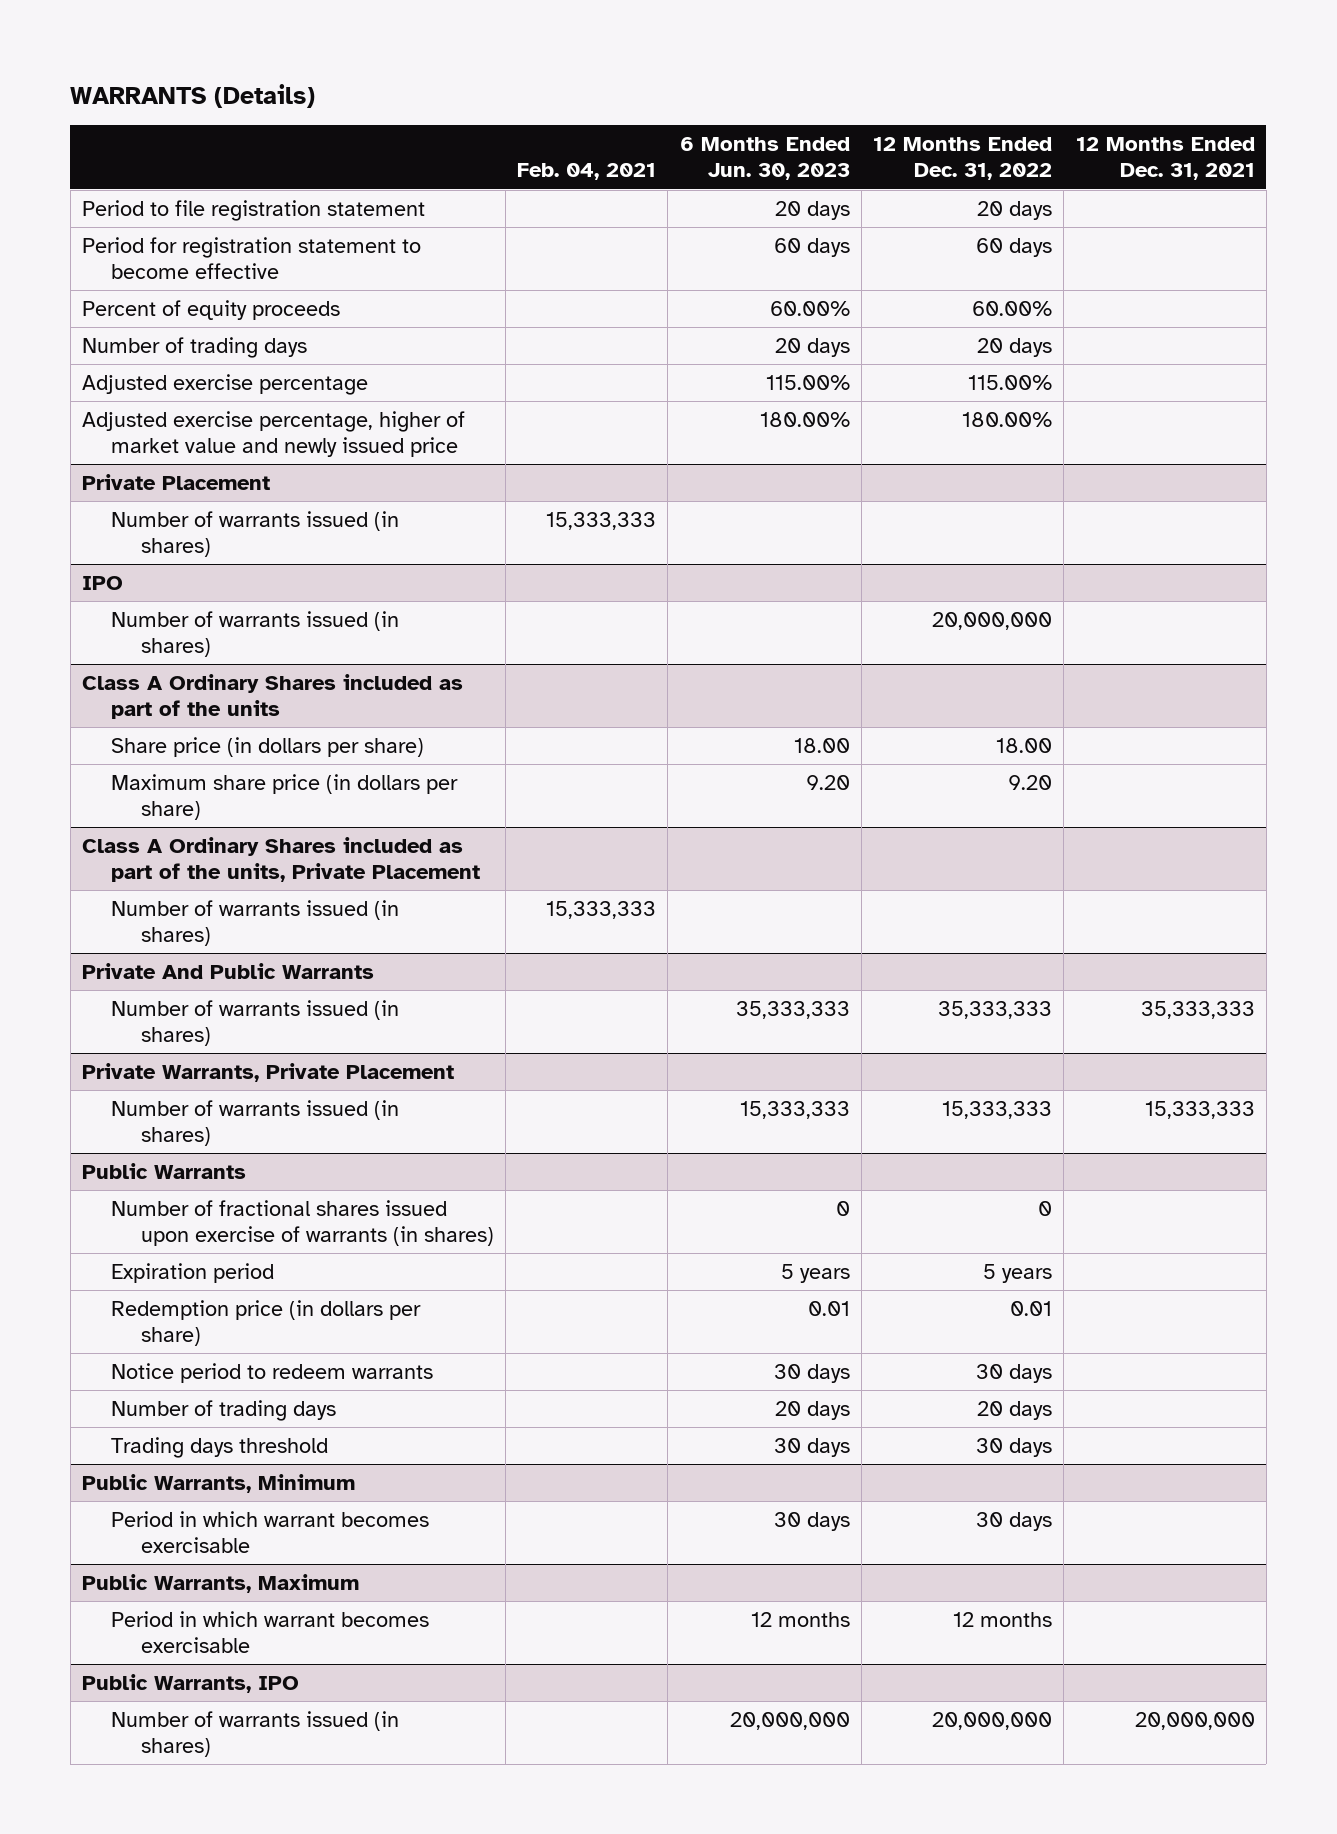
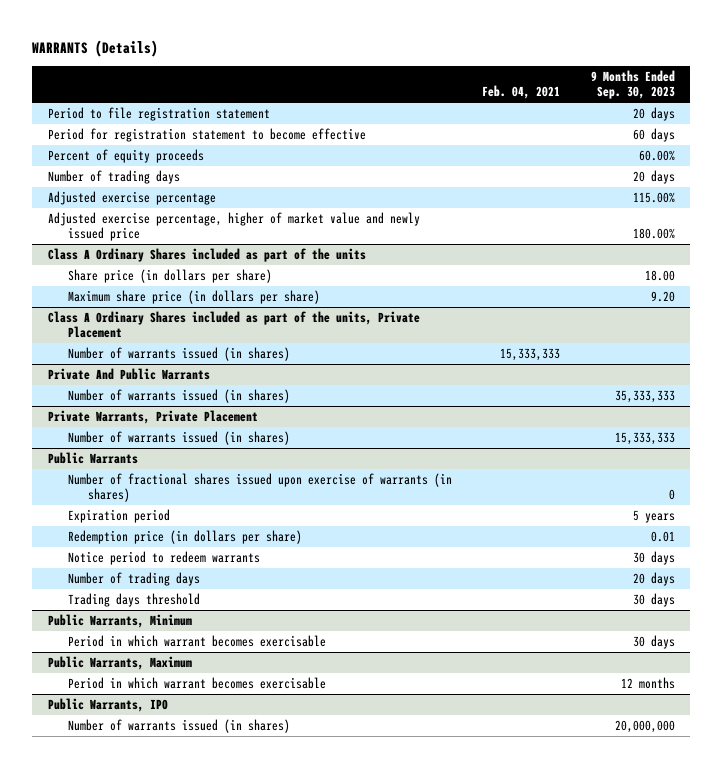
[679,137,850,181] 6 Months Ended Jun. 30, 2023 -> none
[873,137,1053,181] 12 Months Ended Dec. 31, 2022 -> none
[1075,137,1255,181] 12 Months Ended Dec. 31, 2021 -> none
none -> [590,70,675,100] 9 Months Ended Sep. 30, 2023
[82,473,271,490] Private Placement -> none
[111,510,400,557] Number of warrants issued (in shares) -> none
[82,575,124,590] IPO -> none
[111,610,400,657] Number of warrants issued (in shares) -> none

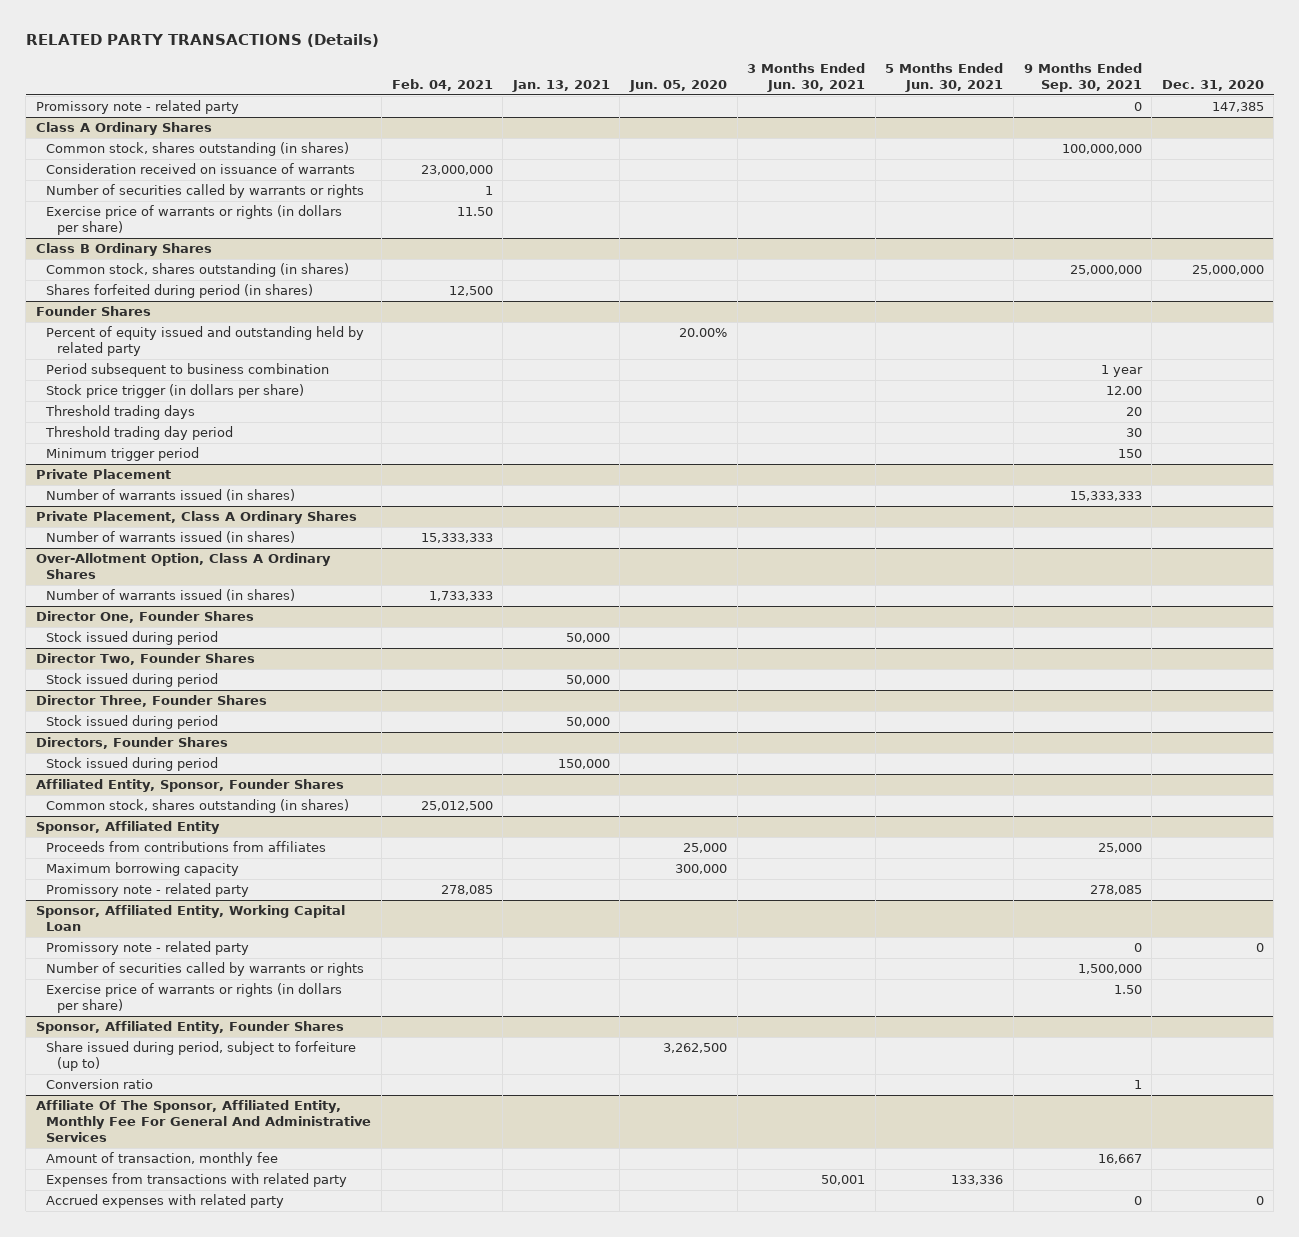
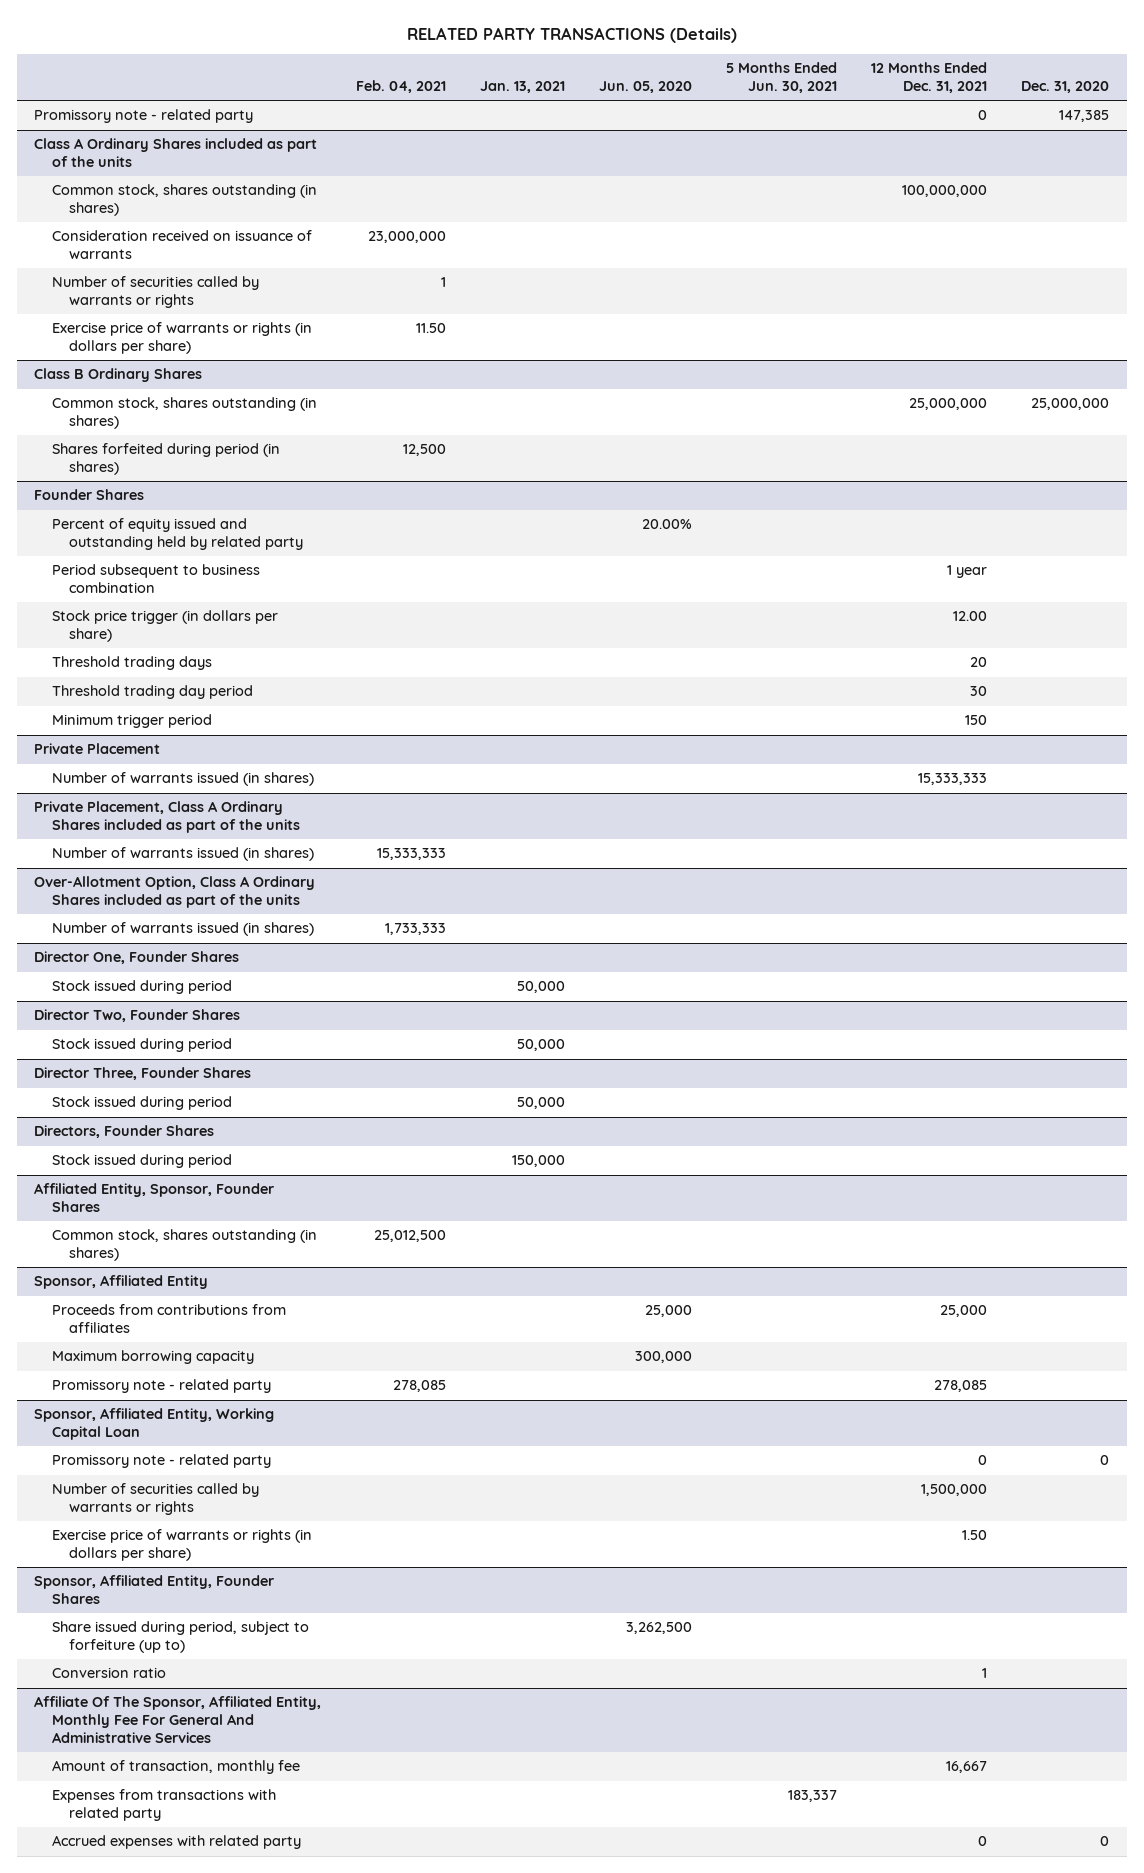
[747,62,866,93] 3 Months Ended Jun. 30, 2021 -> none
[1023,62,1142,93] 9 Months Ended Sep. 30, 2021 -> none
none -> [871,62,988,94] 12 Months Ended Dec. 31, 2021
[35,121,212,135] Class A Ordinary Shares -> [34,138,318,168] Class A Ordinary Shares included as part of the units
[35,510,357,524] Private Placement, Class A Ordinary Shares -> [34,801,300,834] Private Placement, Class A Ordinary Shares included as part of the units
[35,552,331,579] Over-Allotment Option, Class A Ordinary Shares -> [34,876,316,909] Over-Allotment Option, Class A Ordinary Shares included as part of the units
[951,1174,1004,1185] 133,336 -> [788,1790,838,1803] 183,337

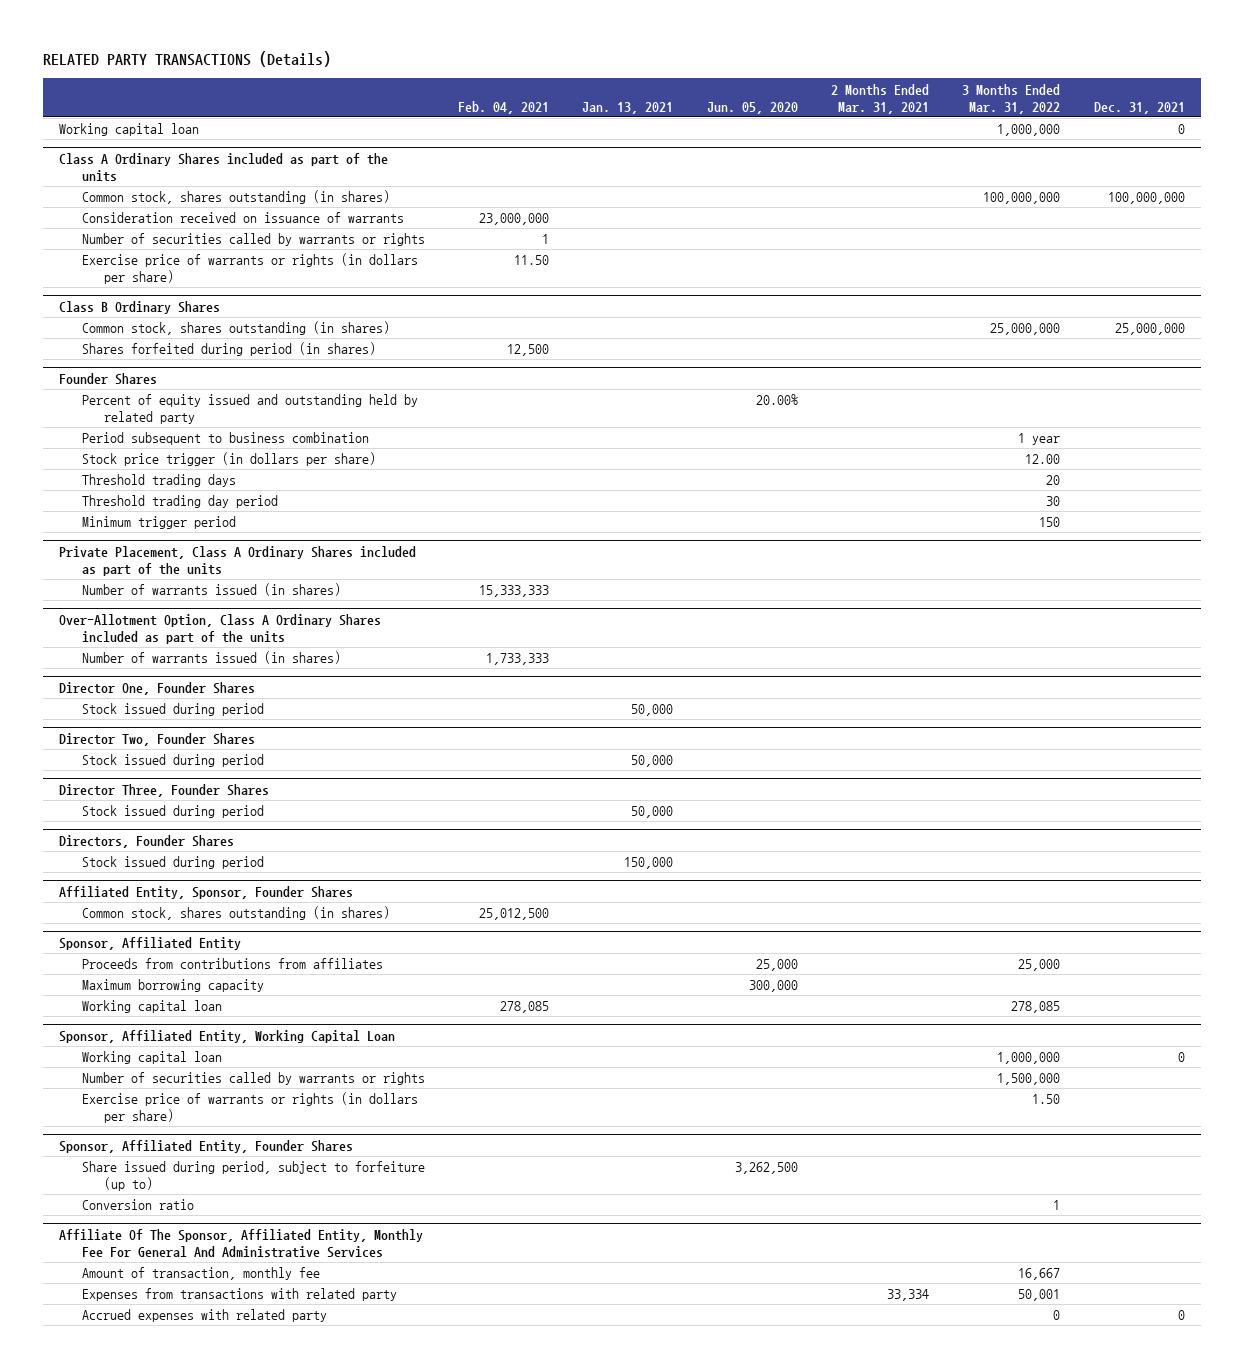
[726,62,838,94] 5 Months Ended Jun. 30, 2021 -> none
[871,62,988,94] 12 Months Ended Dec. 31, 2021 -> none
[1021,81,1110,94] Dec. 31, 2020 -> none
none -> [831,83,930,114] 2 Months Ended Mar. 31, 2021
none -> [962,83,1061,114] 3 Months Ended Mar. 31, 2022
none -> [1093,101,1185,114] Dec. 31, 2021
[34,109,254,124] Promissory note - related party -> [59,123,200,137] Working capital loan
[34,743,161,755] Private Placement -> none
[51,772,314,787] Number of warrants issued (in shares) -> none
[51,1379,271,1394] Promissory note - related party -> [81,1000,222,1014] Working capital loan
[51,1454,271,1469] Promissory note - related party -> [81,1051,222,1065] Working capital loan

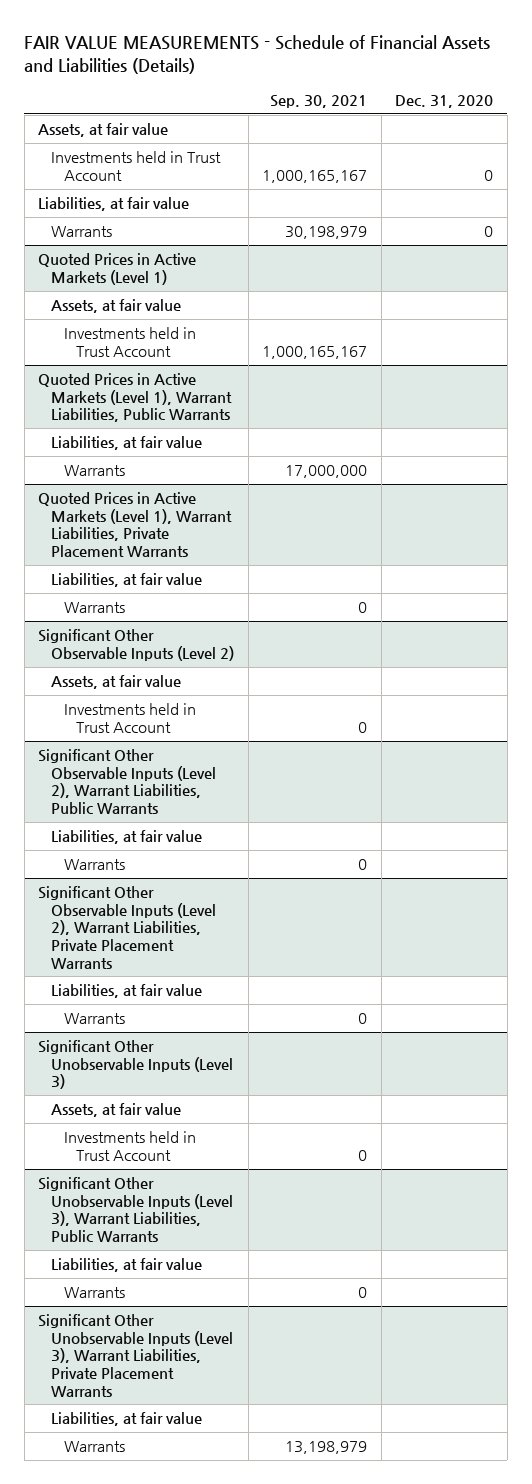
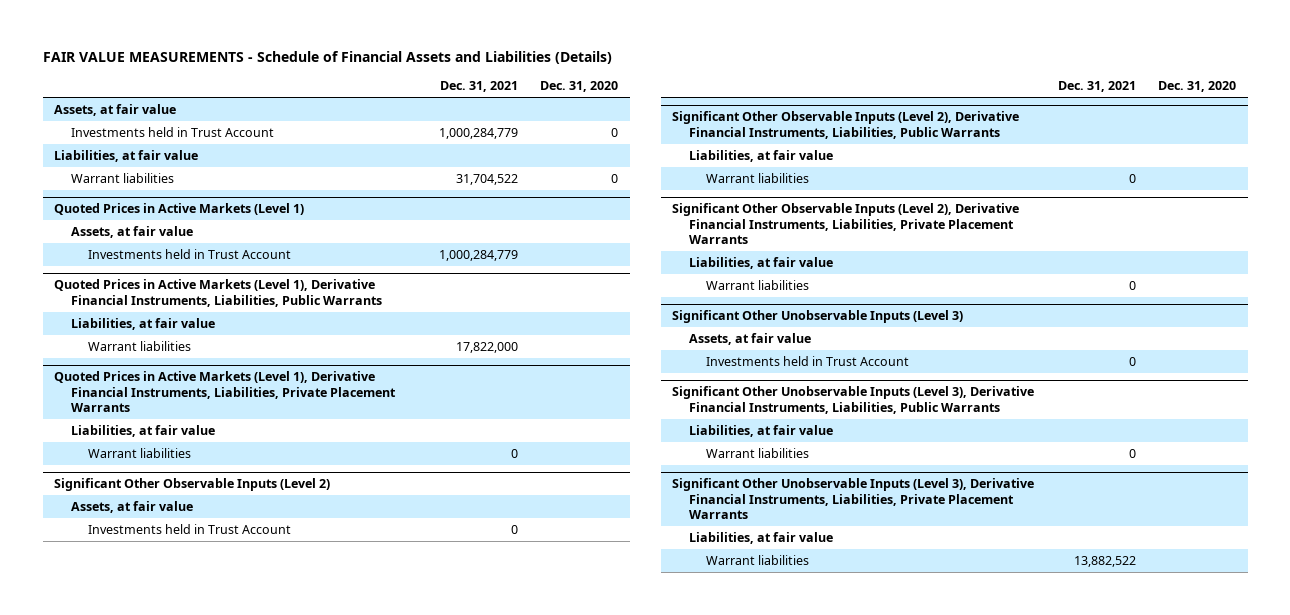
[270,94,368,108] Sep. 30, 2021 -> none
none -> [439,81,518,93] Dec. 31, 2021
[51,226,113,238] Warrants -> [71,172,175,183] Warrant liabilities
[38,373,233,423] Quoted Prices in Active Markets (Level 1), Warrant Liabilities, Public Warrants -> [54,279,383,307] Quoted Prices in Active Markets (Level 1), Derivative Financial Instruments, Liabilities, Public Warrants
[63,465,125,477] Warrants -> [88,340,192,351] Warrant liabilities
[38,492,233,558] Quoted Prices in Active Markets (Level 1), Warrant Liabilities, Private Placement Warrants -> [54,371,397,412] Quoted Prices in Active Markets (Level 1), Derivative Financial Instruments, Liabilities, Private Placement Warrants
[63,602,125,614] Warrants -> [88,447,192,458] Warrant liabilities
[38,749,217,815] Significant Other Observable Inputs (Level 2), Warrant Liabilities, Public Warrants -> [671,111,1019,139] Significant Other Observable Inputs (Level 2), Derivative Financial Instruments, Liabilities, Public Warrants
[63,859,125,871] Warrants -> [706,172,810,183] Warrant liabilities
[38,886,217,969] Significant Other Observable Inputs (Level 2), Warrant Liabilities, Private Placement Warrants -> [671,203,1019,244] Significant Other Observable Inputs (Level 2), Derivative Financial Instruments, Liabilities, Private Placement Warrants
[63,1013,125,1025] Warrants -> [706,279,810,290] Warrant liabilities
[38,1177,234,1243] Significant Other Unobservable Inputs (Level 3), Warrant Liabilities, Public Warrants -> [671,386,1034,414] Significant Other Unobservable Inputs (Level 3), Derivative Financial Instruments, Liabilities, Public Warrants
[63,1287,125,1299] Warrants -> [706,447,810,458] Warrant liabilities
[38,1314,234,1397] Significant Other Unobservable Inputs (Level 3), Warrant Liabilities, Private Placement Warrants -> [671,478,1034,519] Significant Other Unobservable Inputs (Level 3), Derivative Financial Instruments, Liabilities, Private Placement Warrants
[63,1441,125,1453] Warrants -> [706,554,810,565] Warrant liabilities

